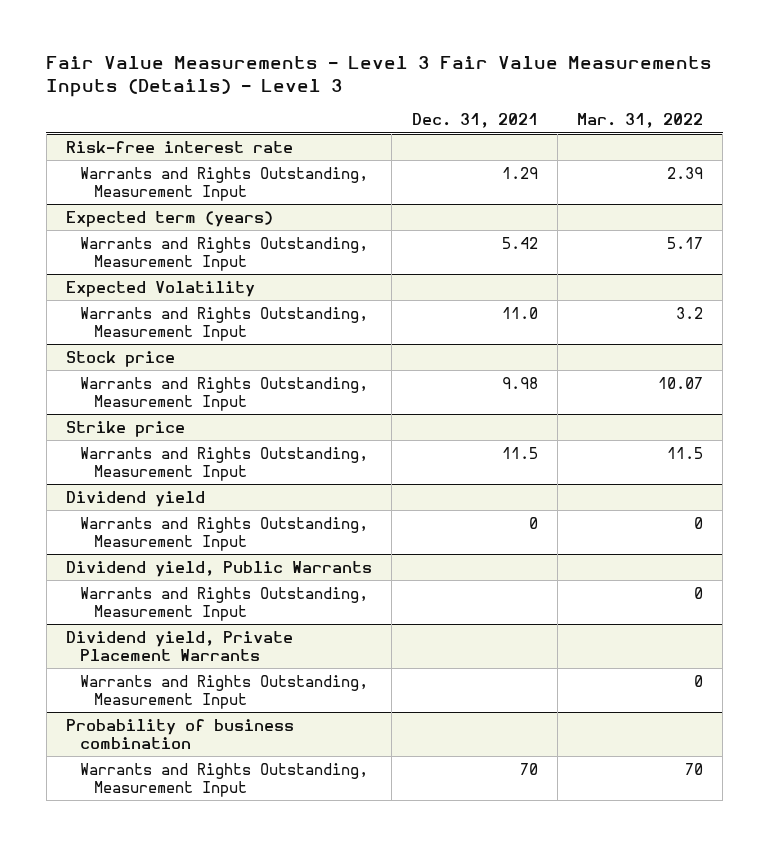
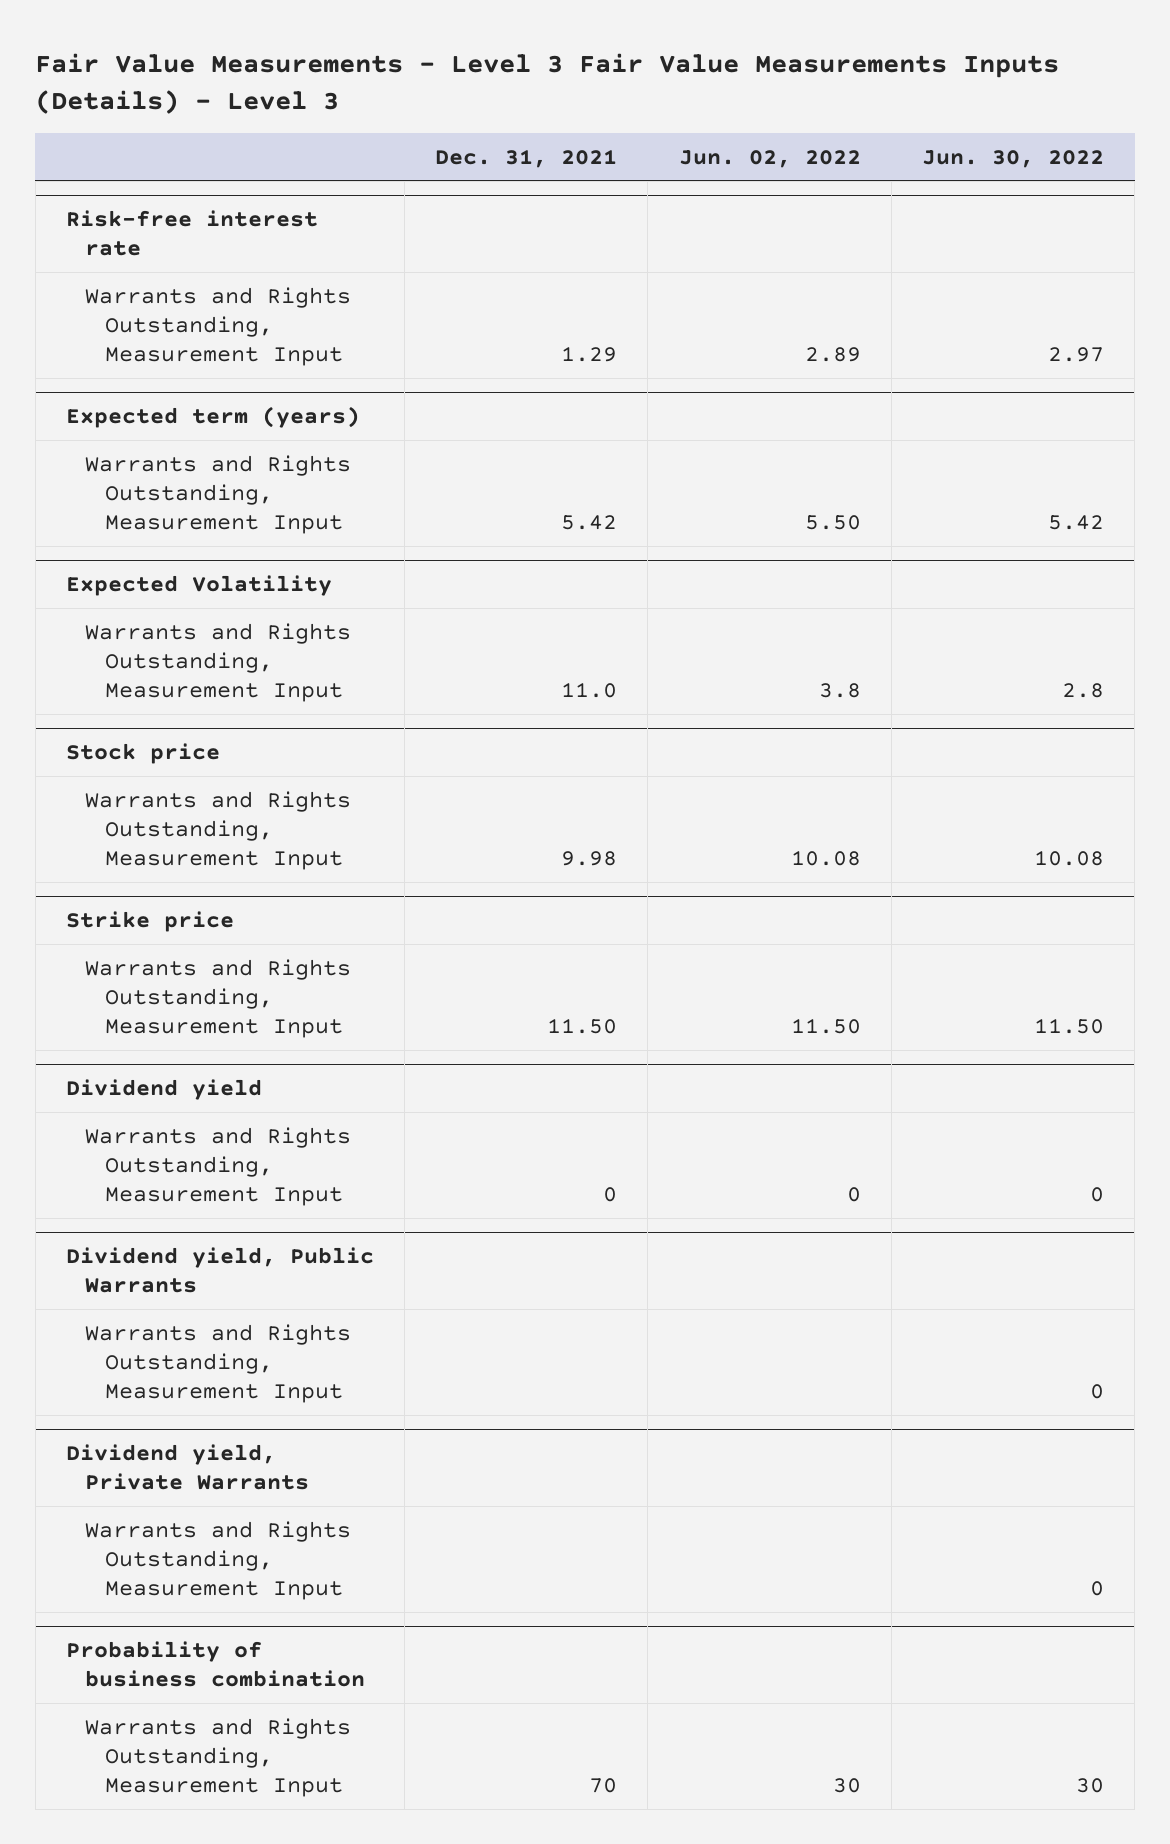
[577,113,704,129] Mar. 31, 2022 -> none
none -> [678,149,861,168] Jun. 02, 2022
none -> [921,149,1104,168] Jun. 30, 2022
[501,446,538,459] 11.5 -> [547,1017,618,1034] 11.50
[65,630,293,662] Dividend yield, Private Placement Warrants -> [65,1444,310,1491] Dividend yield, Private Warrants

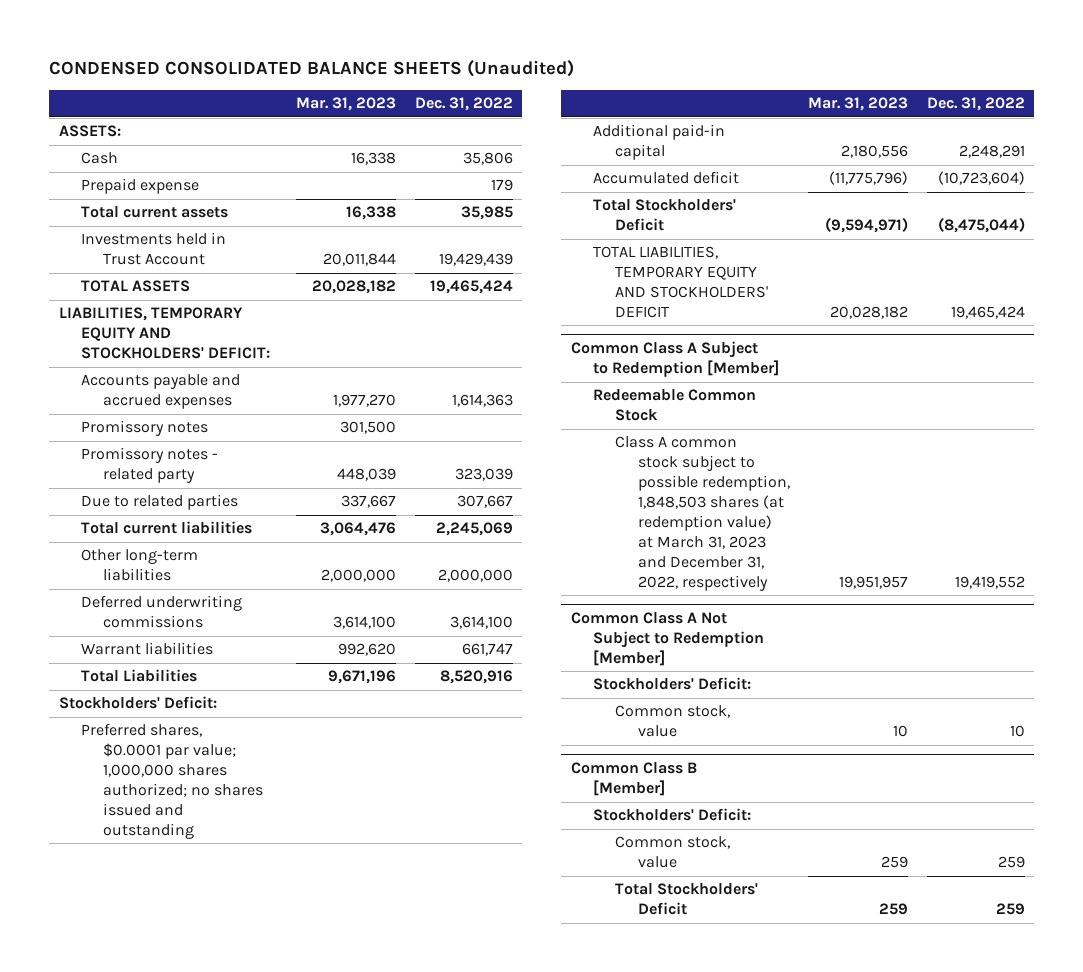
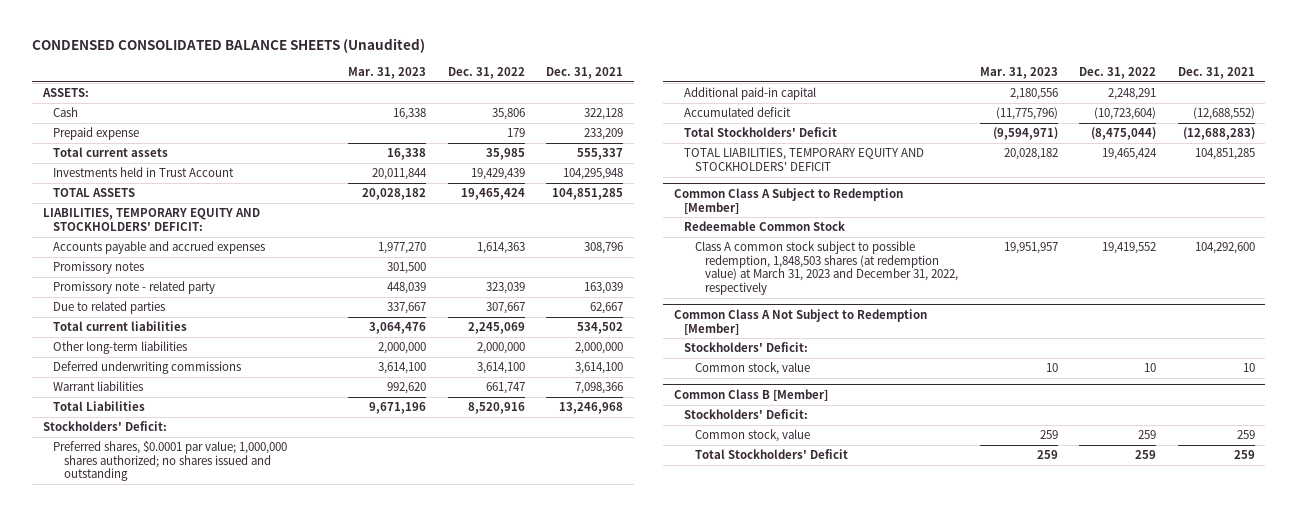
none -> [546,66,624,79] Dec. 31, 2021
[81,447,219,484] Promissory notes - related party -> [53,281,216,295] Promissory note - related party

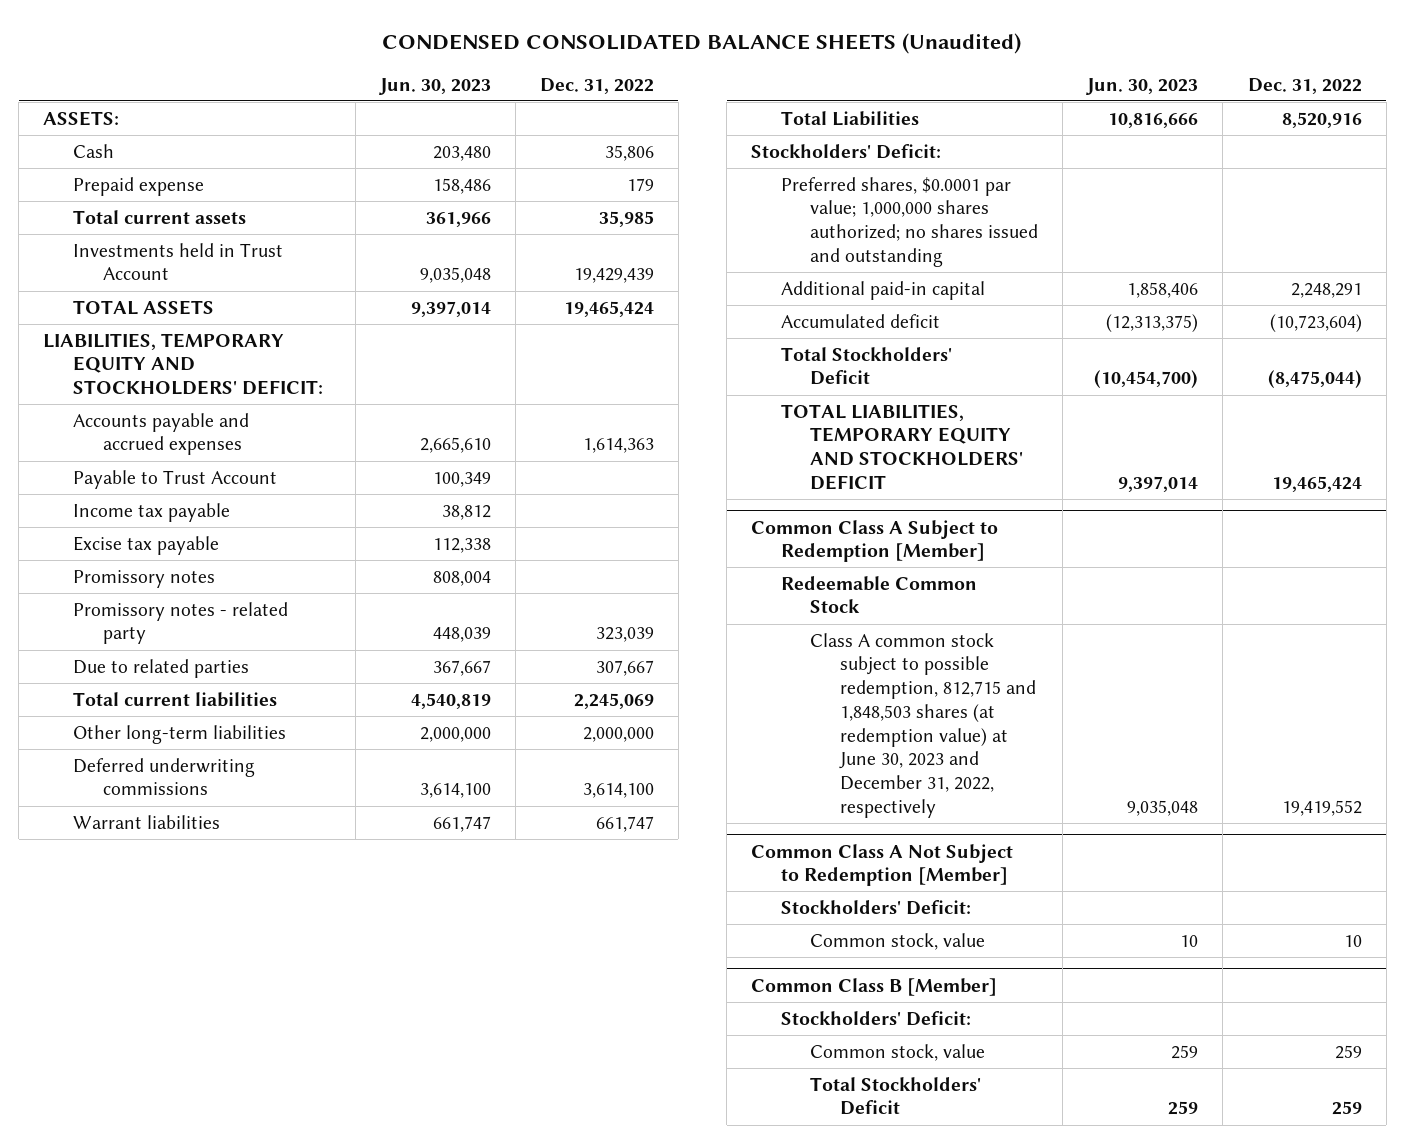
[348,66,427,79] Mar. 31, 2023 -> none
[546,66,624,79] Dec. 31, 2021 -> none
none -> [378,77,491,95] Jun. 30, 2023
none -> [72,469,277,489] Payable to Trust Account
none -> [72,502,230,522] Income tax payable
none -> [72,535,219,555] Excise tax payable
[53,281,216,295] Promissory note - related party -> [72,601,288,645] Promissory notes - related party
[694,241,959,295] Class A common stock subject to possible redemption, 1,848,503 shares (at redemption value) at March 31, 2023 and December 31, 2022, respectively -> [810,632,1036,818] Class A common stock subject to possible redemption, 812,715 and 1,848,503 shares (at redemption value) at June 30, 2023 and December 31, 2022, respectively

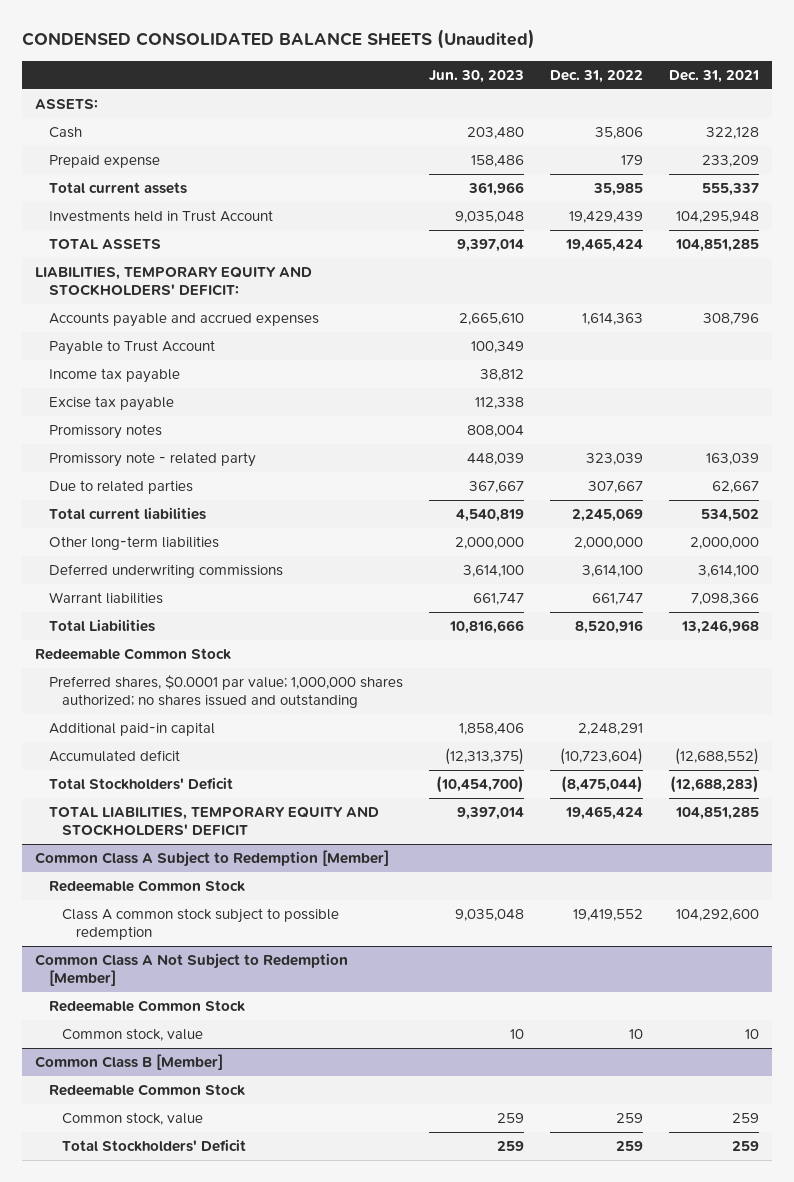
none -> [668,69,759,83] Dec. 31, 2021
[72,601,288,645] Promissory notes - related party -> [48,452,256,468] Promissory note - related party
[751,143,942,159] Stockholders' Deficit: -> none
none -> [35,648,232,661] Redeemable Common Stock
[810,632,1036,818] Class A common stock subject to possible redemption, 812,715 and 1,848,503 shares (at redemption value) at June 30, 2023 and December 31, 2022, respectively -> [62,908,340,941] Class A common stock subject to possible redemption
[780,899,971,915] Stockholders' Deficit: -> none
none -> [48,1000,245,1013] Redeemable Common Stock
[780,1010,971,1026] Stockholders' Deficit: -> none
none -> [48,1084,245,1097] Redeemable Common Stock

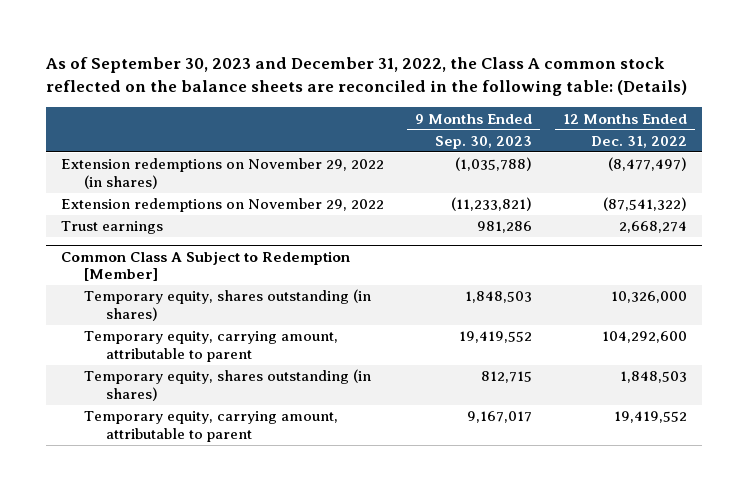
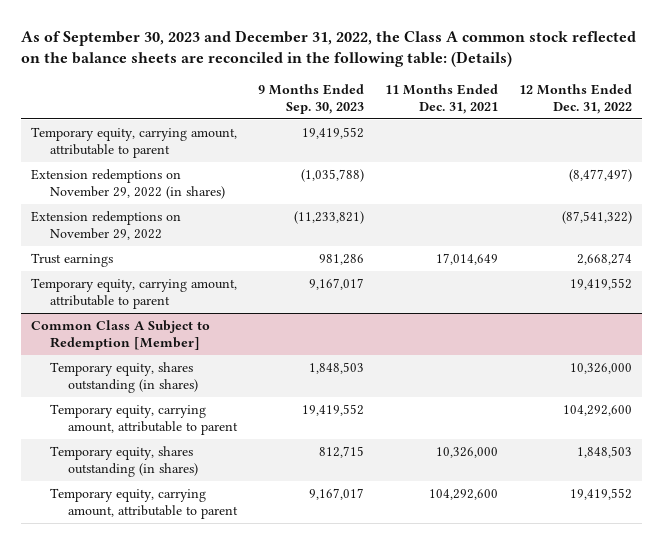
none -> [384,84,498,114] 11 Months Ended Dec. 31, 2021
none -> [30,127,237,158] Temporary equity, carrying amount, attributable to parent
none -> [30,278,237,309] Temporary equity, carrying amount, attributable to parent

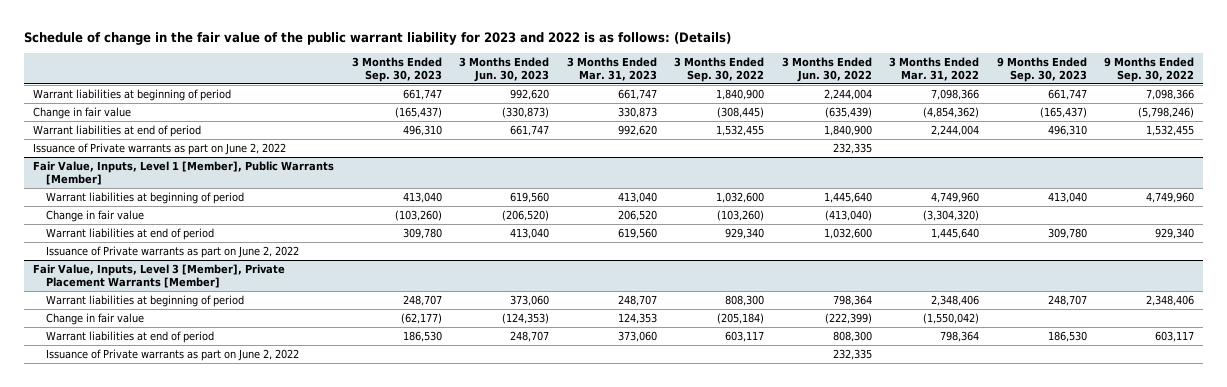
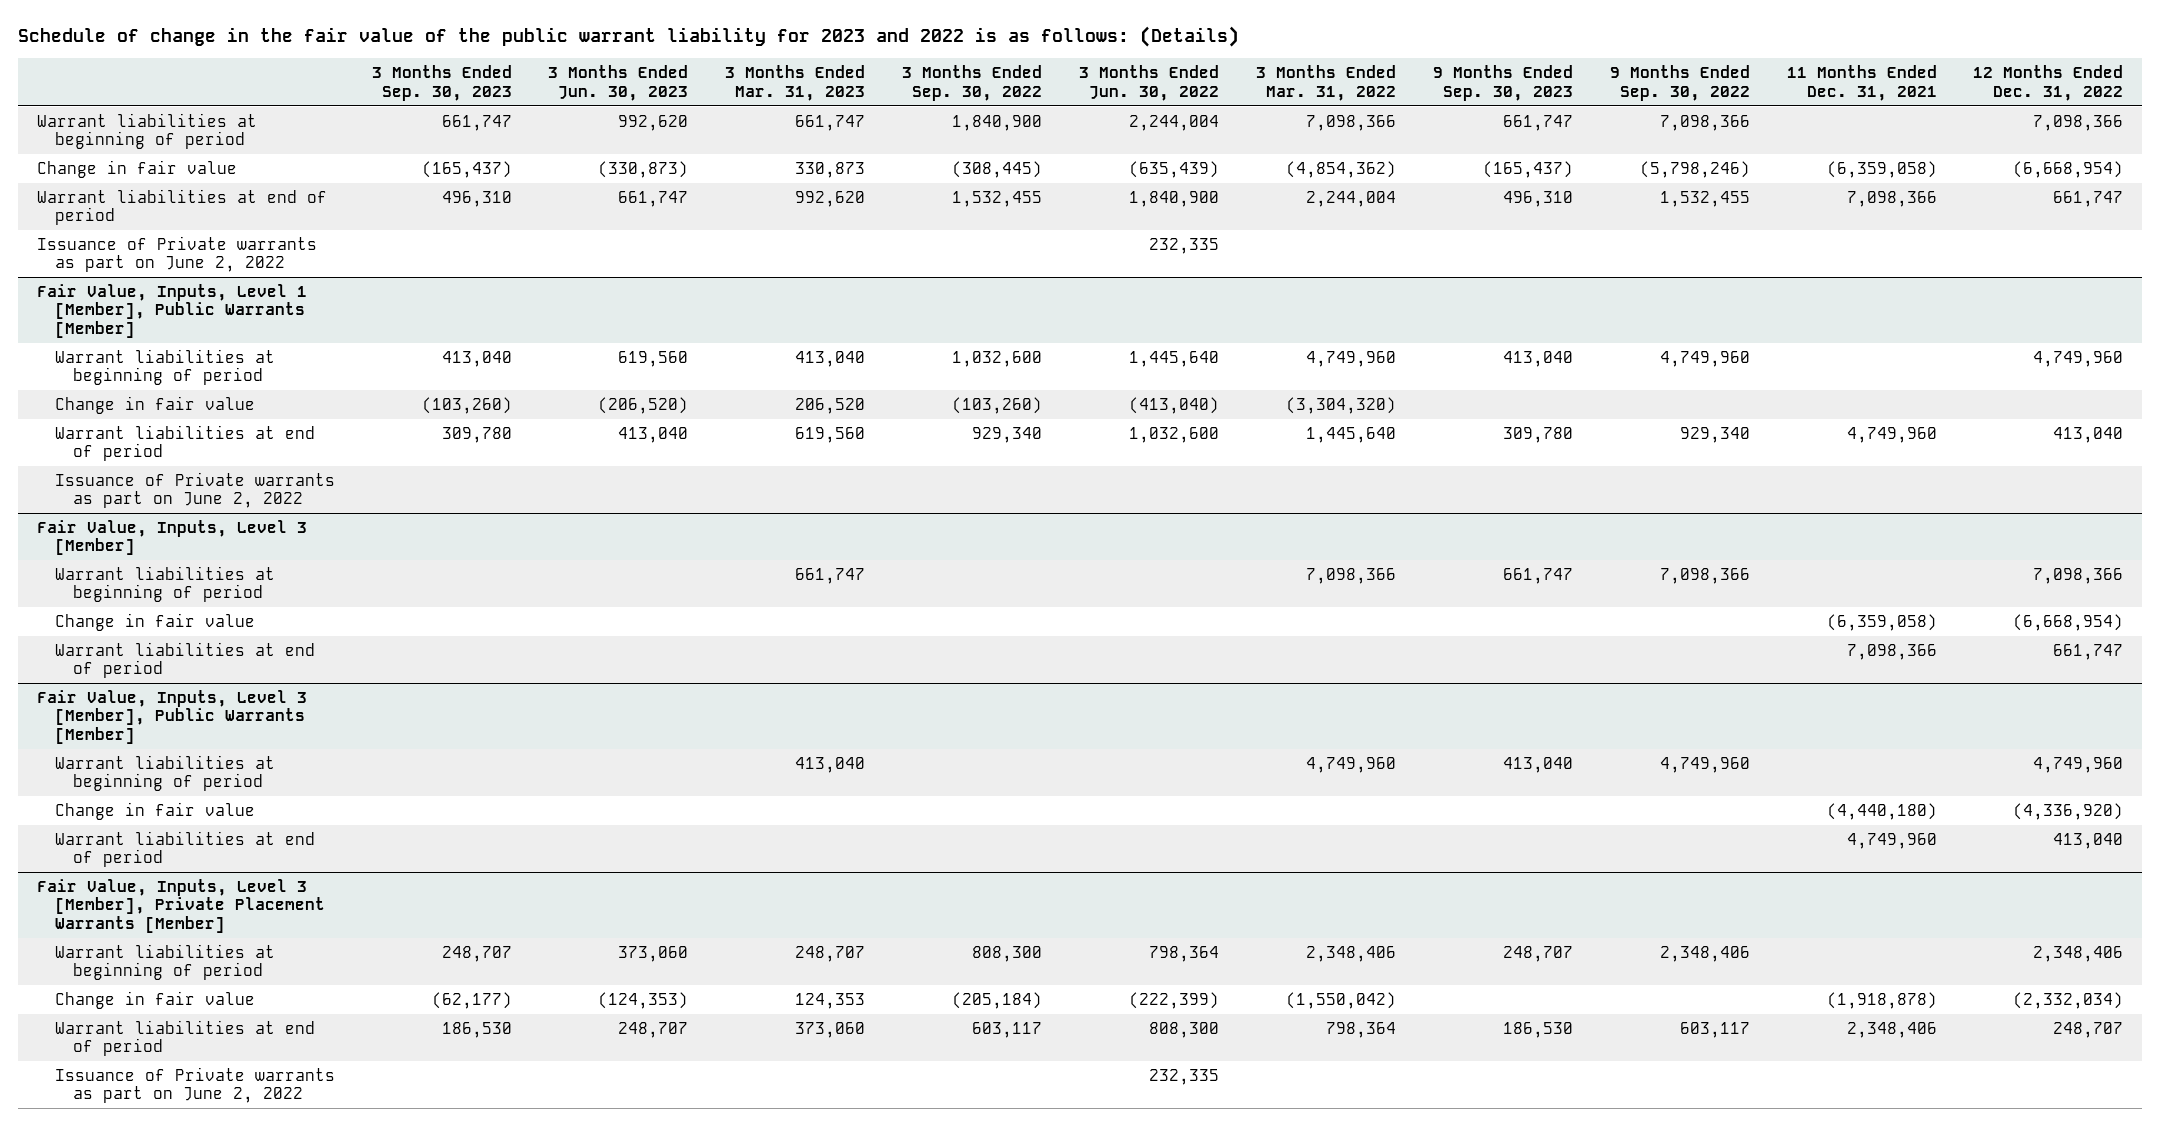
none -> [1786,65,1937,101] 11 Months Ended Dec. 31, 2021
none -> [1973,65,2124,101] 12 Months Ended Dec. 31, 2022
none -> [36,519,307,556] Fair Value, Inputs, Level 3 [Member]
none -> [54,565,275,603] Warrant liabilities at beginning of period
none -> [54,612,255,631] Change in fair value
none -> [54,641,315,679] Warrant liabilities at end of period
none -> [36,689,307,744] Fair Value, Inputs, Level 3 [Member], Public Warrants [Member]
none -> [54,754,275,792] Warrant liabilities at beginning of period
none -> [54,801,255,820] Change in fair value
none -> [54,830,315,868] Warrant liabilities at end of period

